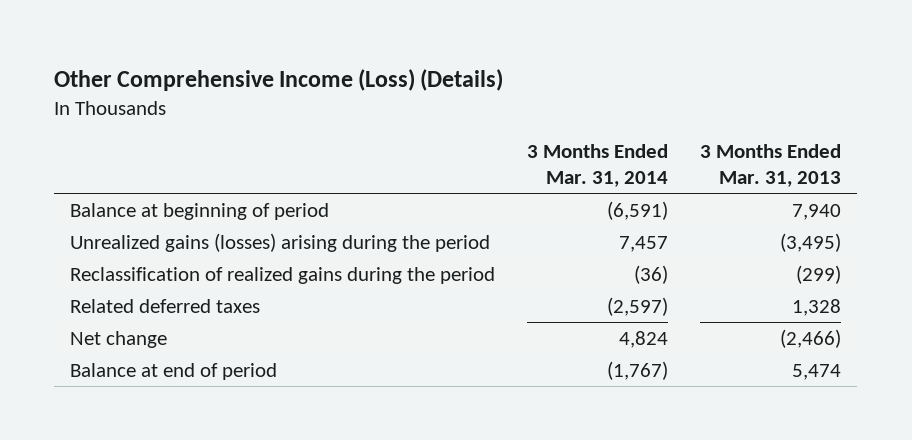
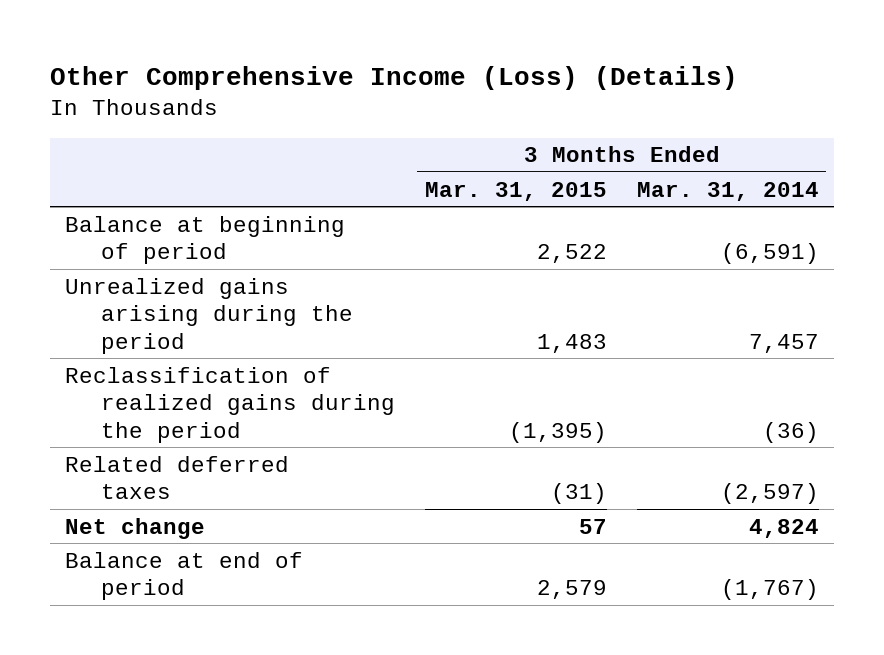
[700,144,842,187] 3 Months Ended Mar. 31, 2013 -> none
none -> [424,181,607,201] Mar. 31, 2015
[70,232,491,252] Unrealized gains (losses) arising during the period -> [65,277,353,354] Unrealized gains arising during the period

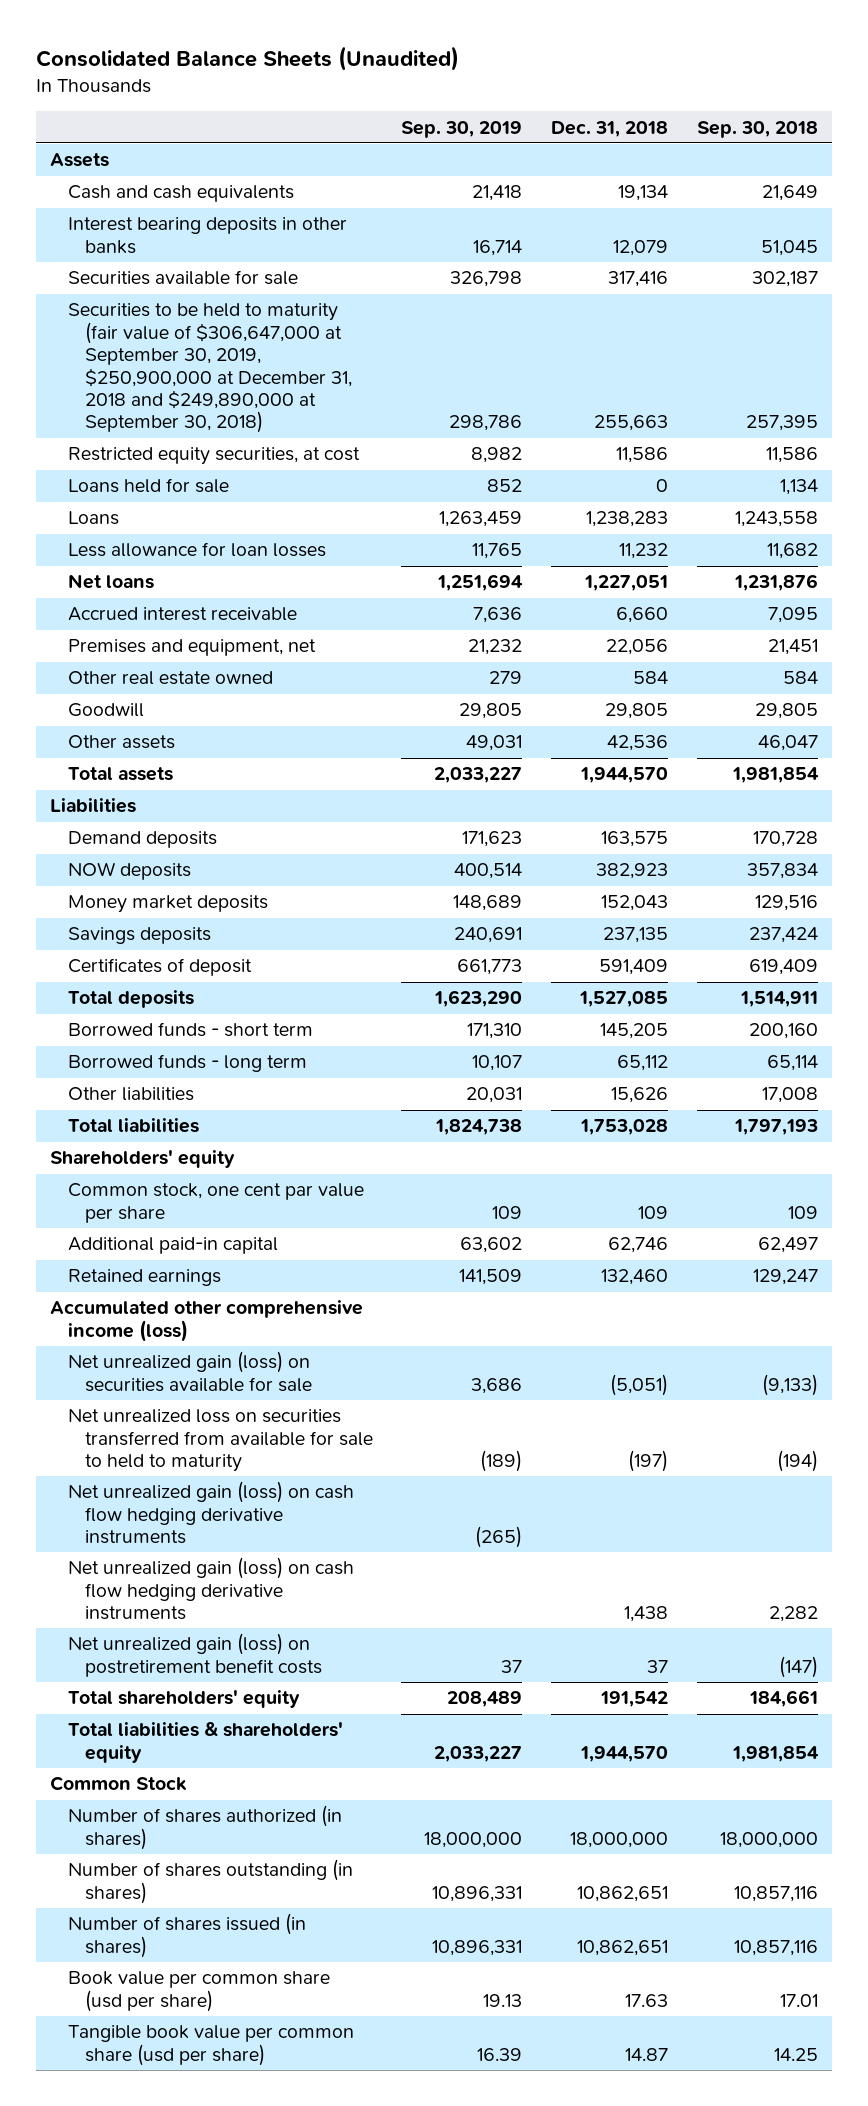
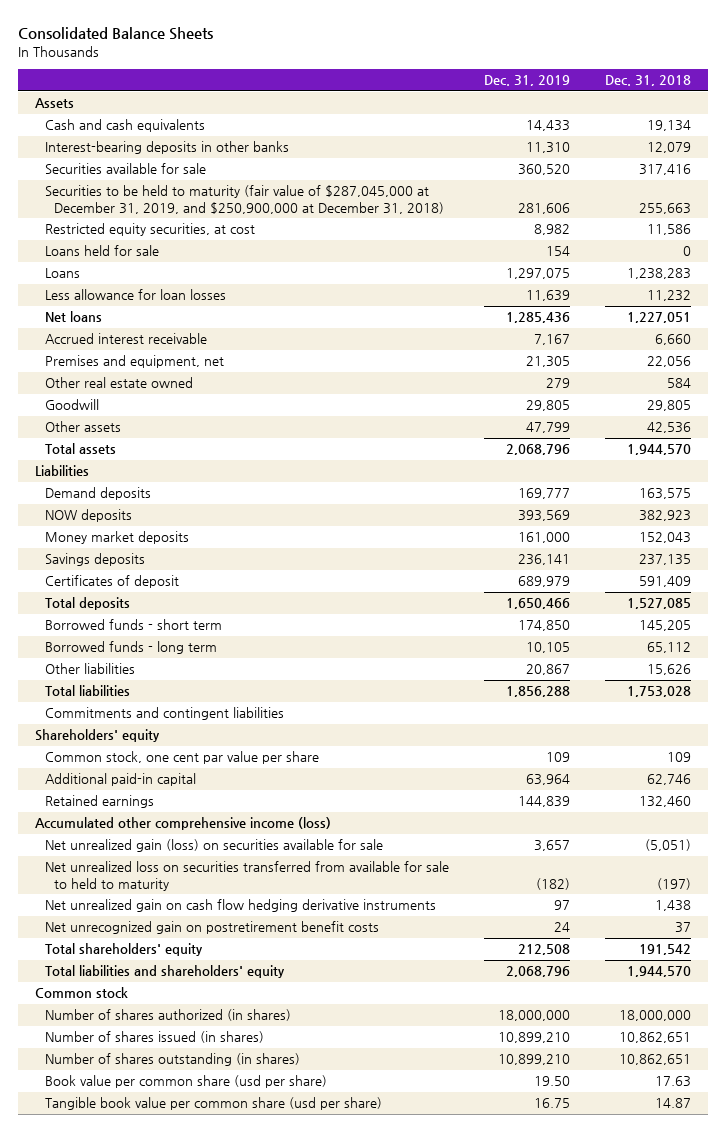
[36,45,460,71] Consolidated Balance Sheets (Unaudited) -> [18,27,214,41] Consolidated Balance Sheets
[401,120,523,138] Sep. 30, 2019 -> none
[696,120,818,138] Sep. 30, 2018 -> none
none -> [483,75,570,87] Dec. 31, 2019
[67,217,347,254] Interest bearing deposits in other banks -> [44,141,289,155] Interest-bearing deposits in other banks
[67,303,352,434] Securities to be held to maturity (fair value of $306,647,000 at September 30, 2019, $250,900,000 at December 31, 2018 and $249,890,000 at September 30, 2018) -> [44,185,445,215] Securities to be held to maturity (fair value of $287,045,000 at December 31, 2019, and $250,900,000 at December 31, 2018)
none -> [44,707,284,721] Commitments and contingent liabilities
[67,1481,354,1545] Net unrealized gain (loss) on cash flow hedging derivative instruments -> none
[67,1557,354,1621] Net unrealized gain (loss) on cash flow hedging derivative instruments -> [44,899,436,913] Net unrealized gain on cash flow hedging derivative instruments
[67,1633,322,1677] Net unrealized gain (loss) on postretirement benefit costs -> [44,921,379,935] Net unrecognized gain on postretirement benefit costs
[67,1722,343,1763] Total liabilities & shareholders' equity -> [44,965,285,979] Total liabilities and shareholders' equity
[50,1776,188,1792] Common Stock -> [35,987,129,999] Common stock
[67,1859,353,1904] Number of shares outstanding (in shares) -> [44,1053,300,1067] Number of shares outstanding (in shares)

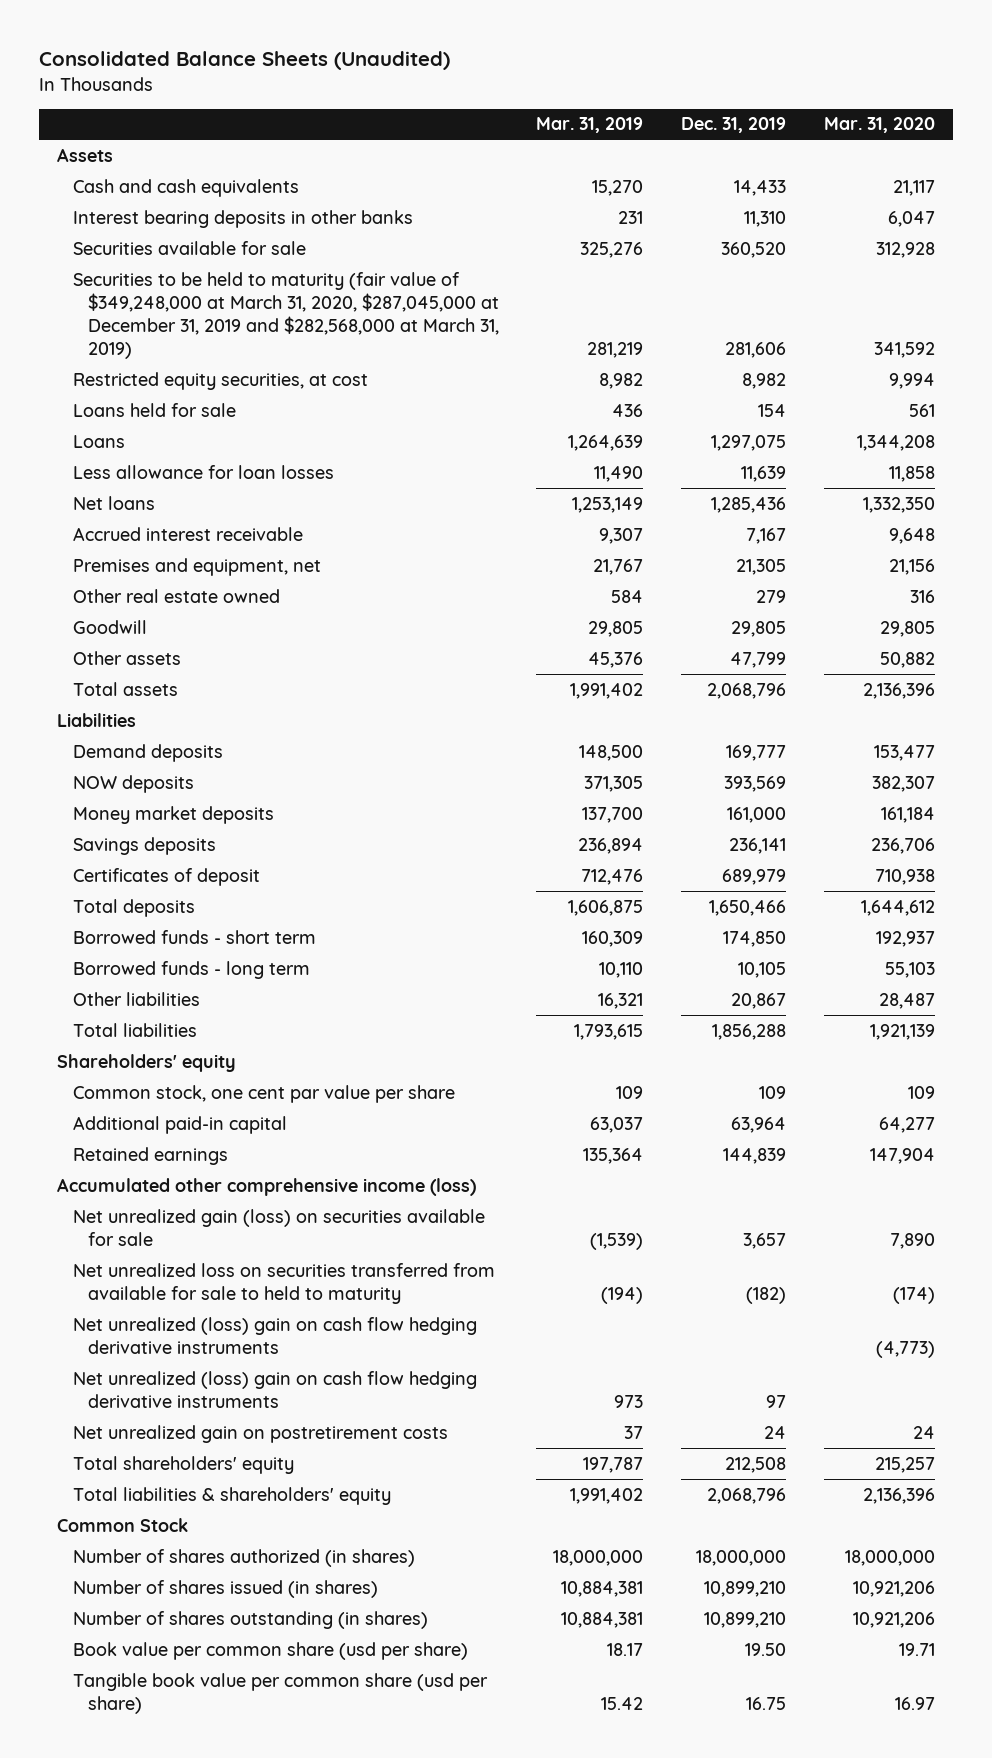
[18,27,214,41] Consolidated Balance Sheets -> [38,51,450,71] Consolidated Balance Sheets (Unaudited)
[604,75,691,87] Dec. 31, 2018 -> none
none -> [536,117,644,134] Mar. 31, 2019
none -> [823,117,935,134] Mar. 31, 2020
[44,141,289,155] Interest-bearing deposits in other banks -> [72,209,413,228] Interest bearing deposits in other banks
[44,185,445,215] Securities to be held to maturity (fair value of $287,045,000 at December 31, 2019, and $250,900,000 at December 31, 2018) -> [72,271,499,359] Securities to be held to maturity (fair value of $349,248,000 at March 31, 2020, $287,045,000 at December 31, 2019 and $282,568,000 at March 31, 2019)
[44,707,284,721] Commitments and contingent liabilities -> none
none -> [72,1316,477,1354] Net unrealized (loss) gain on cash flow hedging derivative instruments
[44,899,436,913] Net unrealized gain on cash flow hedging derivative instruments -> [72,1370,477,1408] Net unrealized (loss) gain on cash flow hedging derivative instruments
[44,921,379,935] Net unrecognized gain on postretirement benefit costs -> [72,1424,448,1443] Net unrealized gain on postretirement costs
[44,965,285,979] Total liabilities and shareholders' equity -> [72,1486,391,1505] Total liabilities & shareholders' equity
[35,987,129,999] Common stock -> [57,1517,189,1532] Common Stock

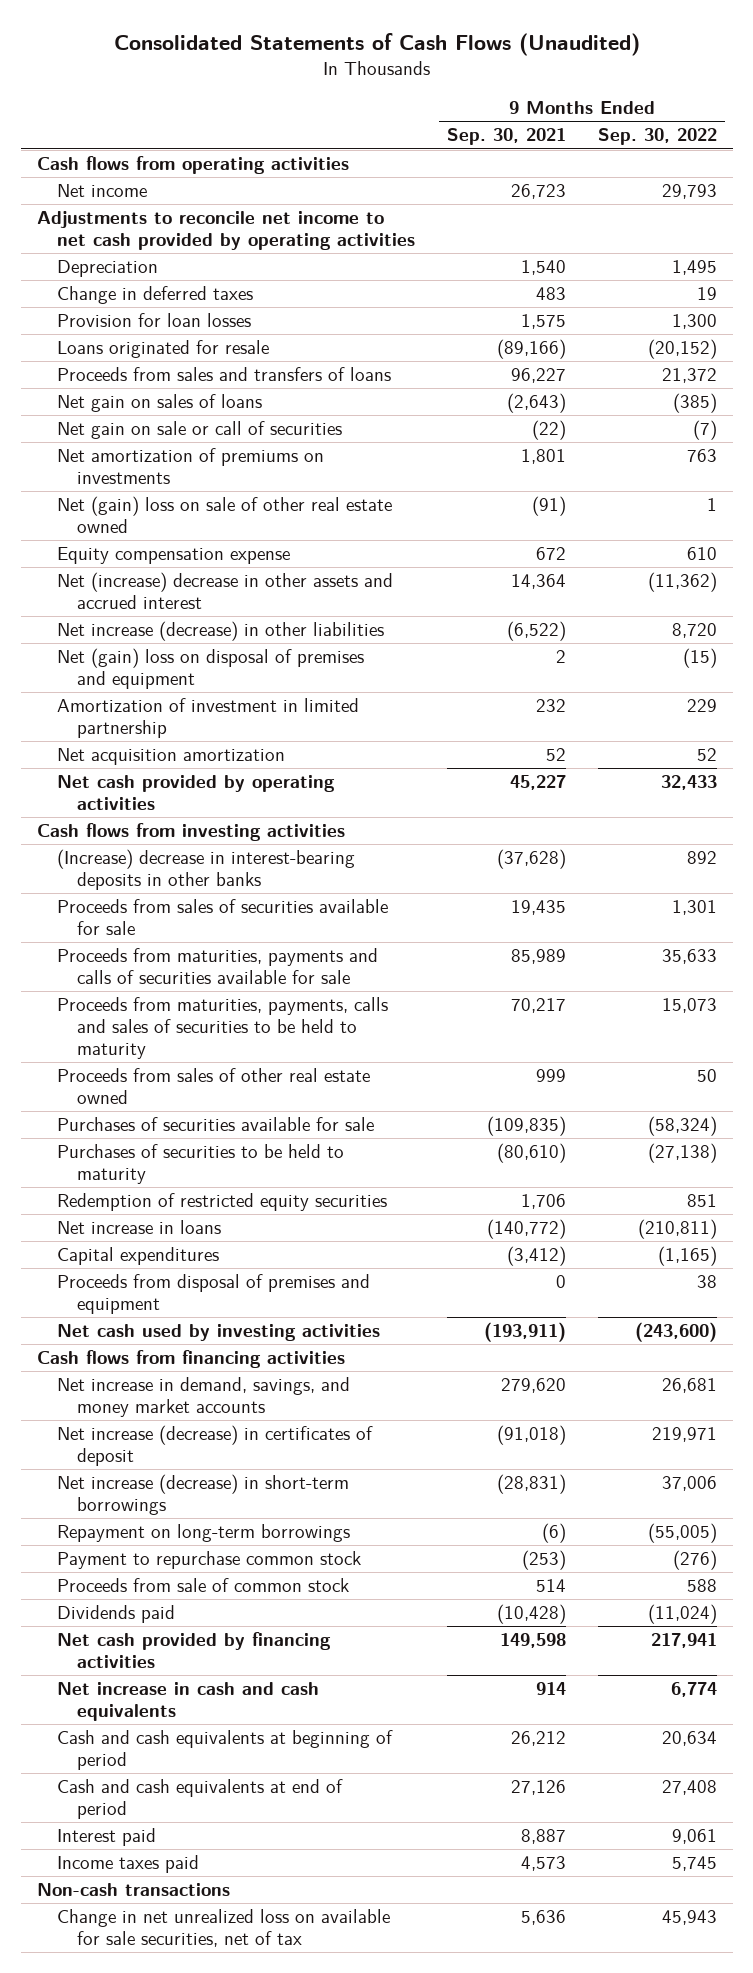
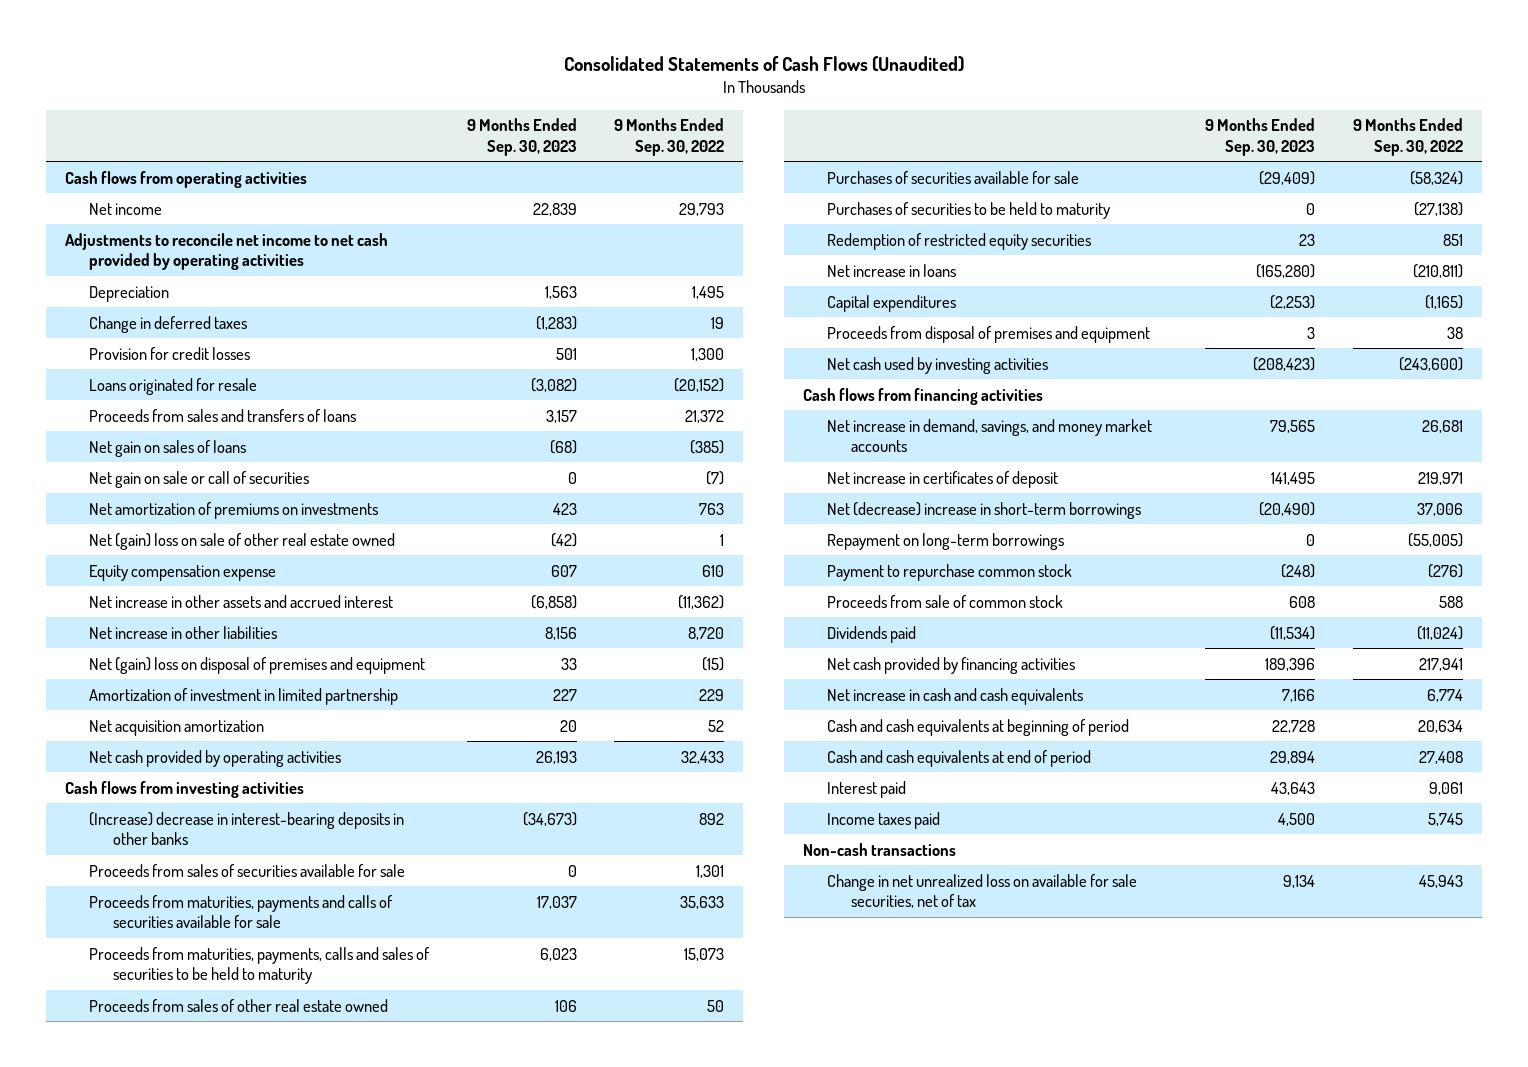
[446,128,566,146] Sep. 30, 2021 -> none
none -> [466,118,577,156] 9 Months Ended Sep. 30, 2023
[56,313,251,328] Provision for loan losses -> [88,346,250,360] Provision for credit losses
[56,572,393,609] Net (increase) decrease in other assets and accrued interest -> [88,594,393,608] Net increase in other assets and accrued interest
[56,621,384,642] Net increase (decrease) in other liabilities -> [88,625,277,639] Net increase in other liabilities
[56,1425,373,1466] Net increase (decrease) in certificates of deposit -> [827,470,1059,488] Net increase in certificates of deposit
[56,1474,349,1515] Net increase (decrease) in short-term borrowings -> [827,501,1142,519] Net (decrease) increase in short-term borrowings

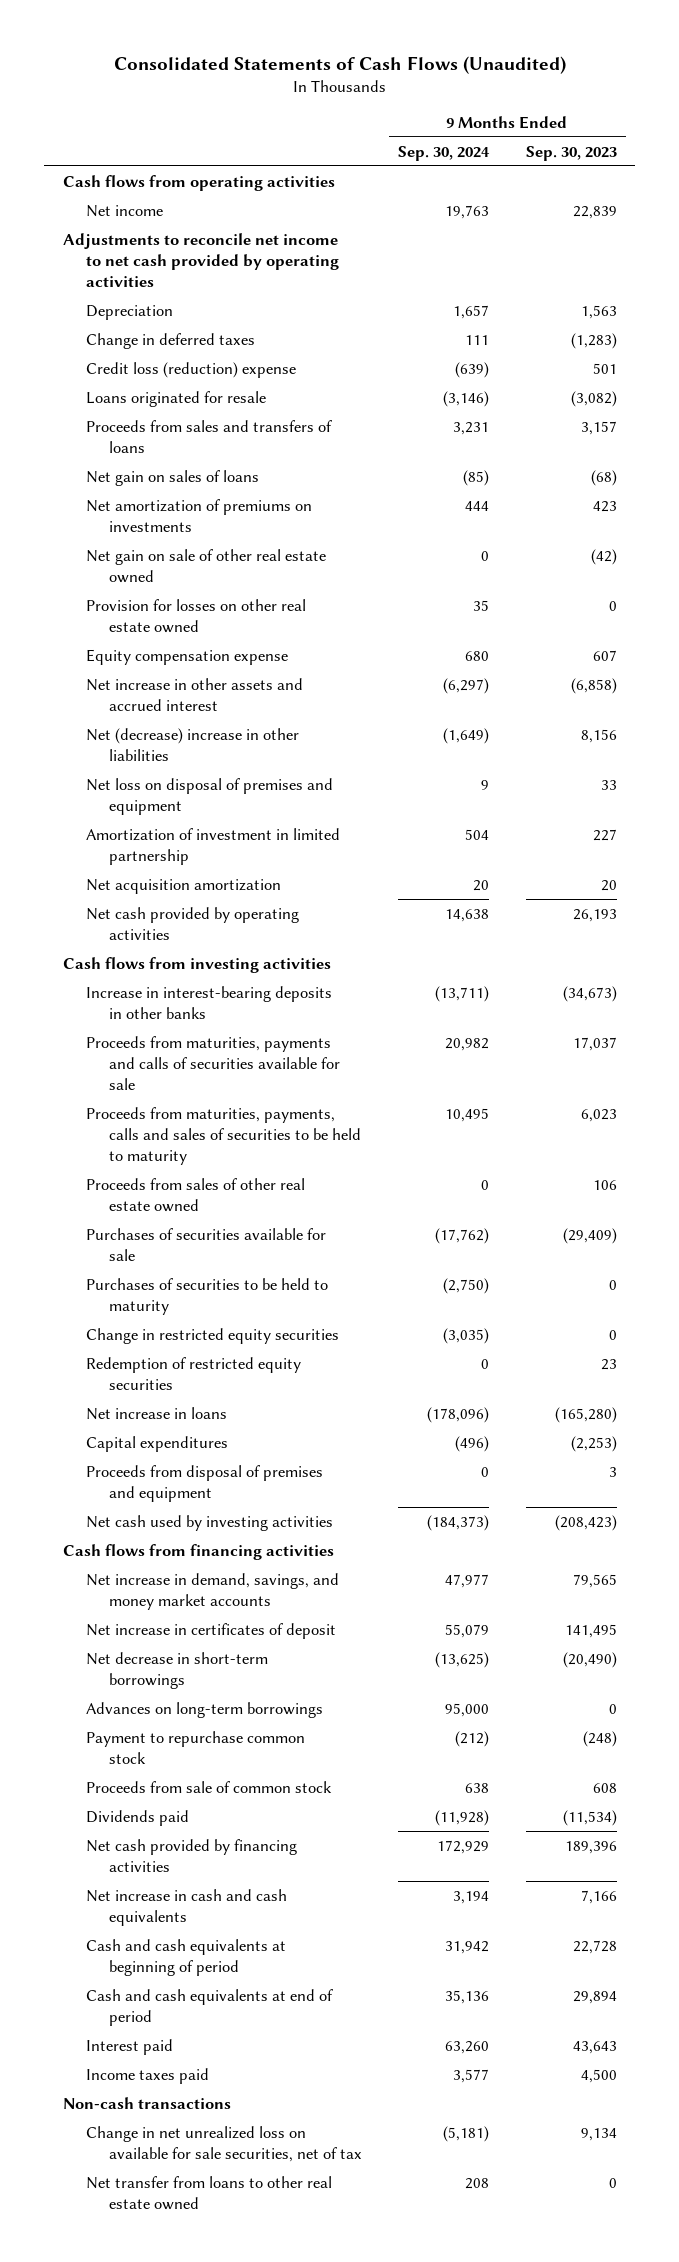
[614,118,725,156] 9 Months Ended Sep. 30, 2022 -> none
none -> [398,145,491,161] Sep. 30, 2024
[88,346,250,360] Provision for credit losses -> [85,361,296,378] Credit loss (reduction) expense
[88,470,309,488] Net gain on sale or call of securities -> none
[88,532,395,550] Net (gain) loss on sale of other real estate owned -> [85,548,326,583] Net gain on sale of other real estate owned
none -> [85,598,306,633] Provision for losses on other real estate owned
[88,625,277,639] Net increase in other liabilities -> [85,727,299,761] Net (decrease) increase in other liabilities
[88,656,425,674] Net (gain) loss on disposal of premises and equipment -> [85,777,333,815] Net loss on disposal of premises and equipment
[88,863,405,877] Proceeds from sales of securities available for sale -> none
[88,811,404,845] (Increase) decrease in interest-bearing deposits in other banks -> [85,985,332,1019] Increase in interest-bearing deposits in other banks
none -> [85,1327,339,1344] Change in restricted equity securities
[827,501,1142,519] Net (decrease) increase in short-term borrowings -> [85,1651,268,1689] Net decrease in short-term borrowings
[827,532,1065,550] Repayment on long-term borrowings -> [85,1701,323,1718] Advances on long-term borrowings
none -> [85,2175,332,2210] Net transfer from loans to other real estate owned

